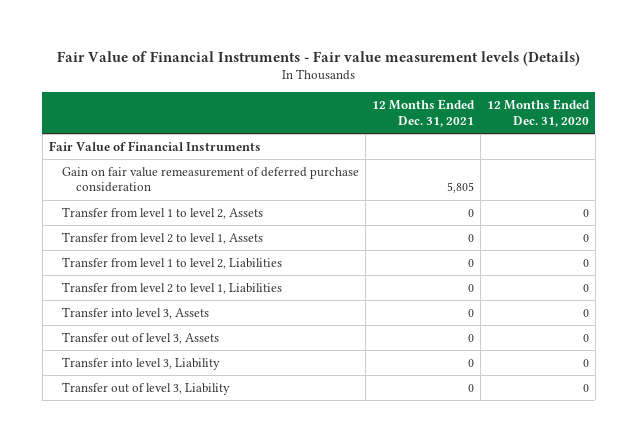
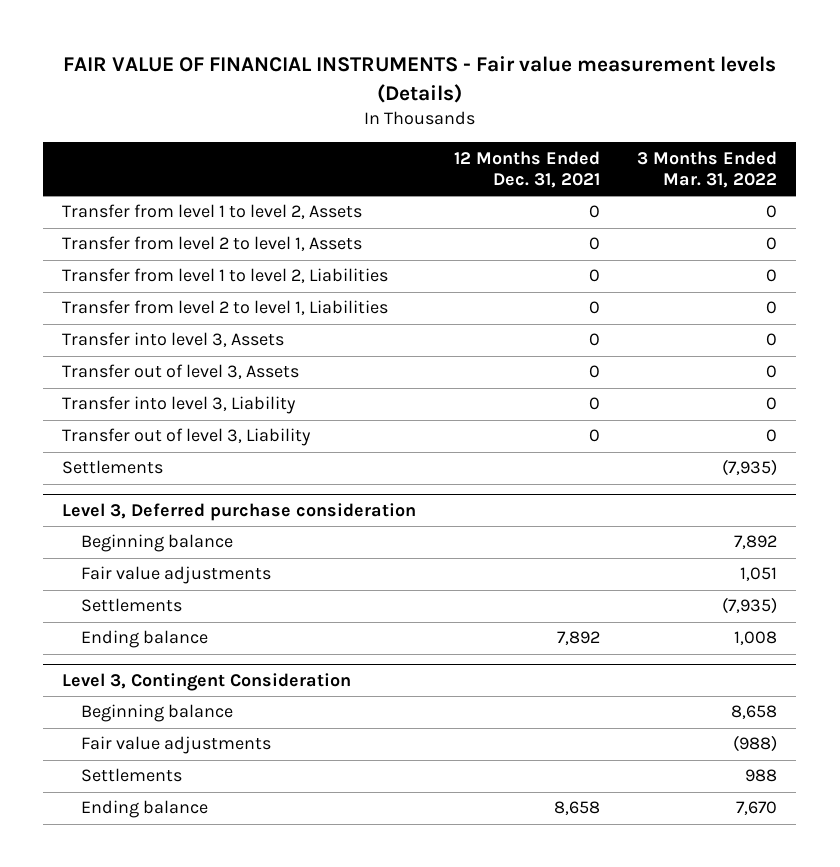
[56,51,580,67] Fair Value of Financial Instruments - Fair value measurement levels (Details) -> [62,56,776,103] FAIR VALUE OF FINANCIAL INSTRUMENTS - Fair value measurement levels (Details)
[486,99,590,127] 12 Months Ended Dec. 31, 2020 -> none
none -> [637,150,778,189] 3 Months Ended Mar. 31, 2022
[48,140,261,151] Fair Value of Financial Instruments -> none
[62,166,360,193] Gain on fair value remeasurement of deferred purchase consideration -> none
none -> [62,460,164,475] Settlements
none -> [62,503,417,522] Level 3, Deferred purchase consideration
none -> [80,534,233,553] Beginning balance
none -> [80,566,271,585] Fair value adjustments
none -> [80,598,182,613] Settlements
none -> [80,630,208,649] Ending balance
none -> [62,673,352,692] Level 3, Contingent Consideration
none -> [80,704,233,723] Beginning balance
none -> [80,736,271,755] Fair value adjustments
none -> [80,768,182,783] Settlements
none -> [80,800,208,819] Ending balance

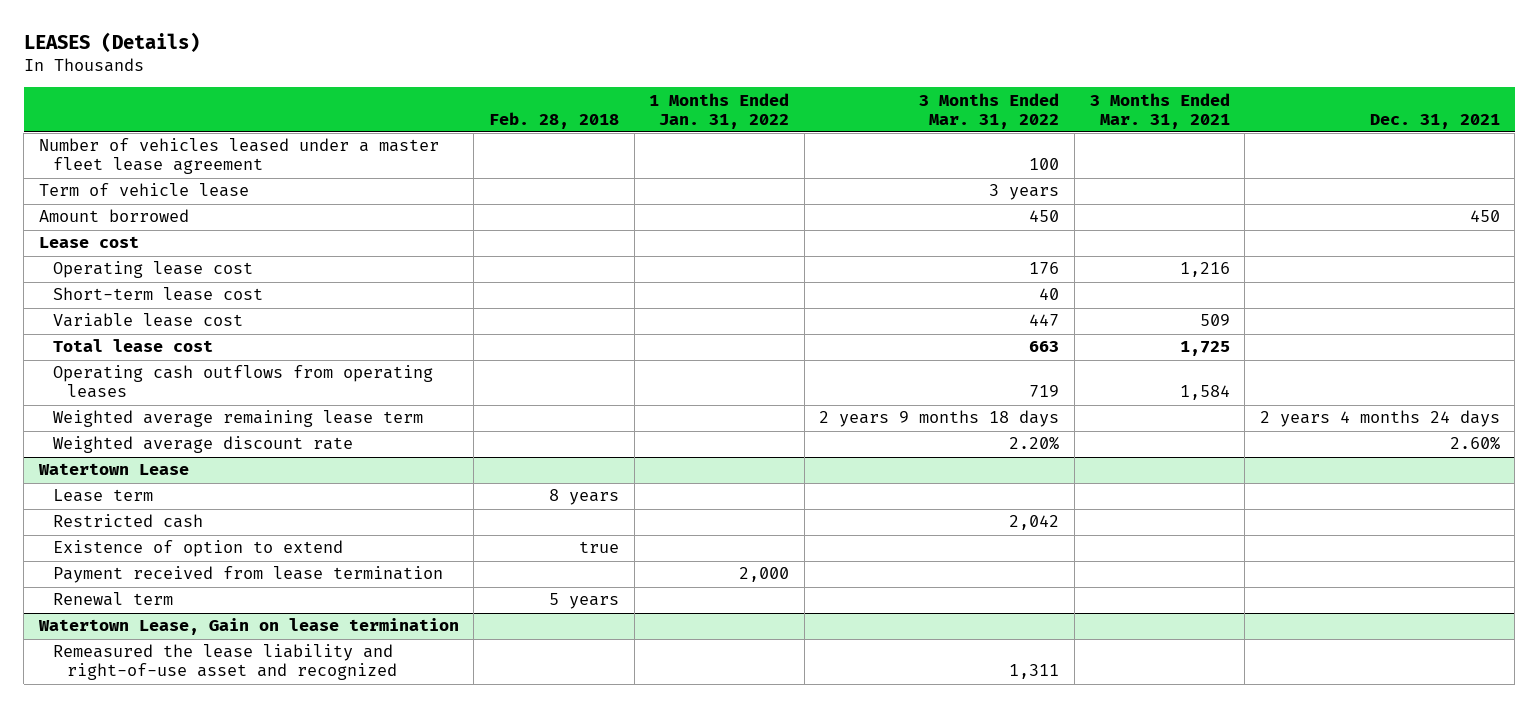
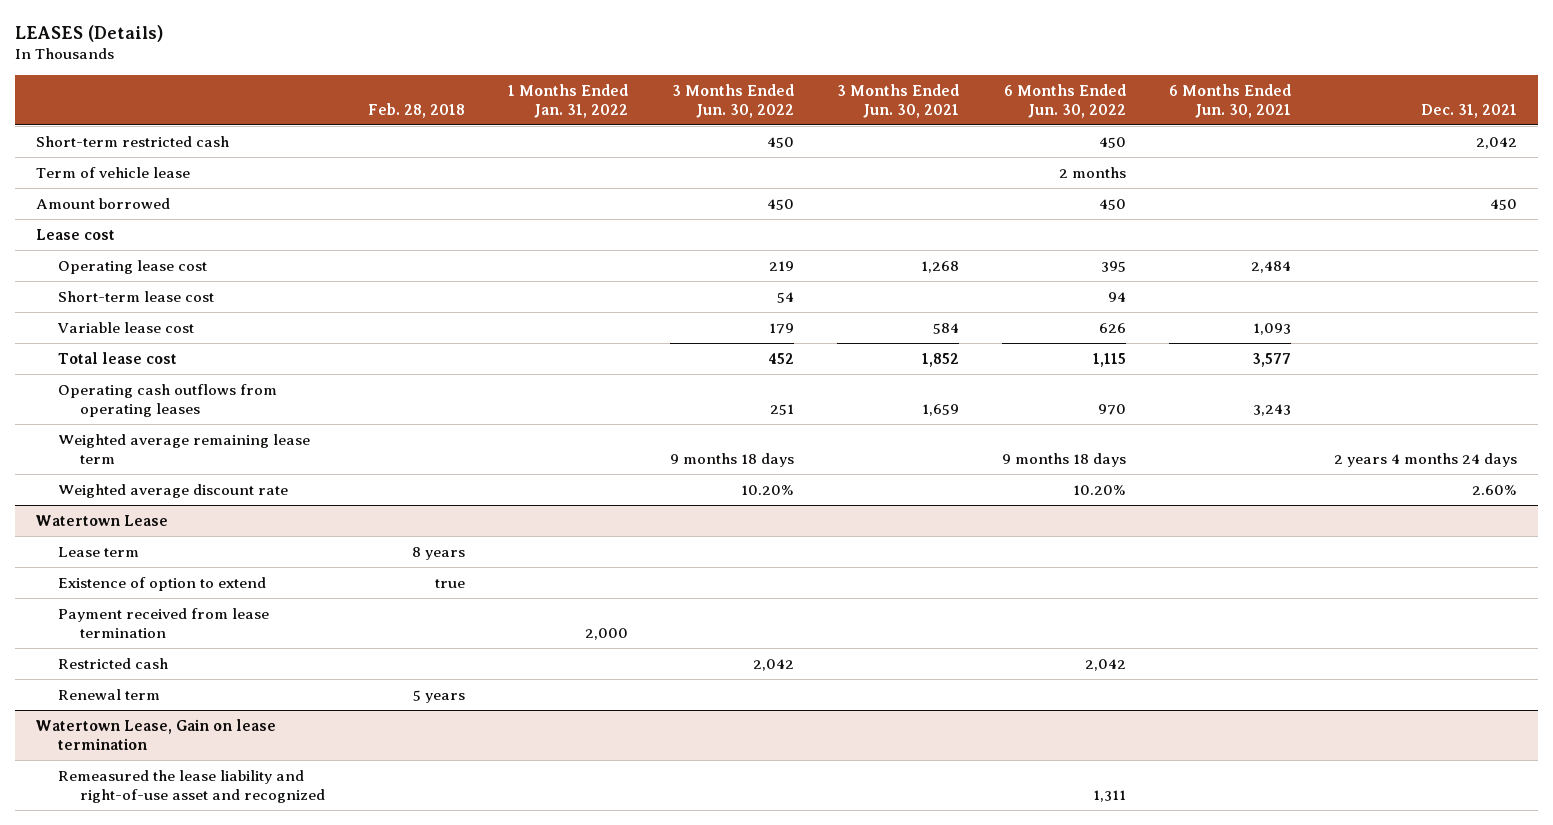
[919,92,1060,129] 3 Months Ended Mar. 31, 2022 -> none
[1089,92,1230,129] 3 Months Ended Mar. 31, 2021 -> none
none -> [672,83,795,118] 3 Months Ended Jun. 30, 2022
none -> [837,83,960,118] 3 Months Ended Jun. 30, 2021
none -> [1004,83,1127,118] 6 Months Ended Jun. 30, 2022
none -> [1168,83,1291,118] 6 Months Ended Jun. 30, 2021
[38,138,439,175] Number of vehicles leased under a master fleet lease agreement -> none
none -> [35,135,229,147] Short-term restricted cash
[53,514,204,529] Restricted cash -> [57,657,168,669] Restricted cash

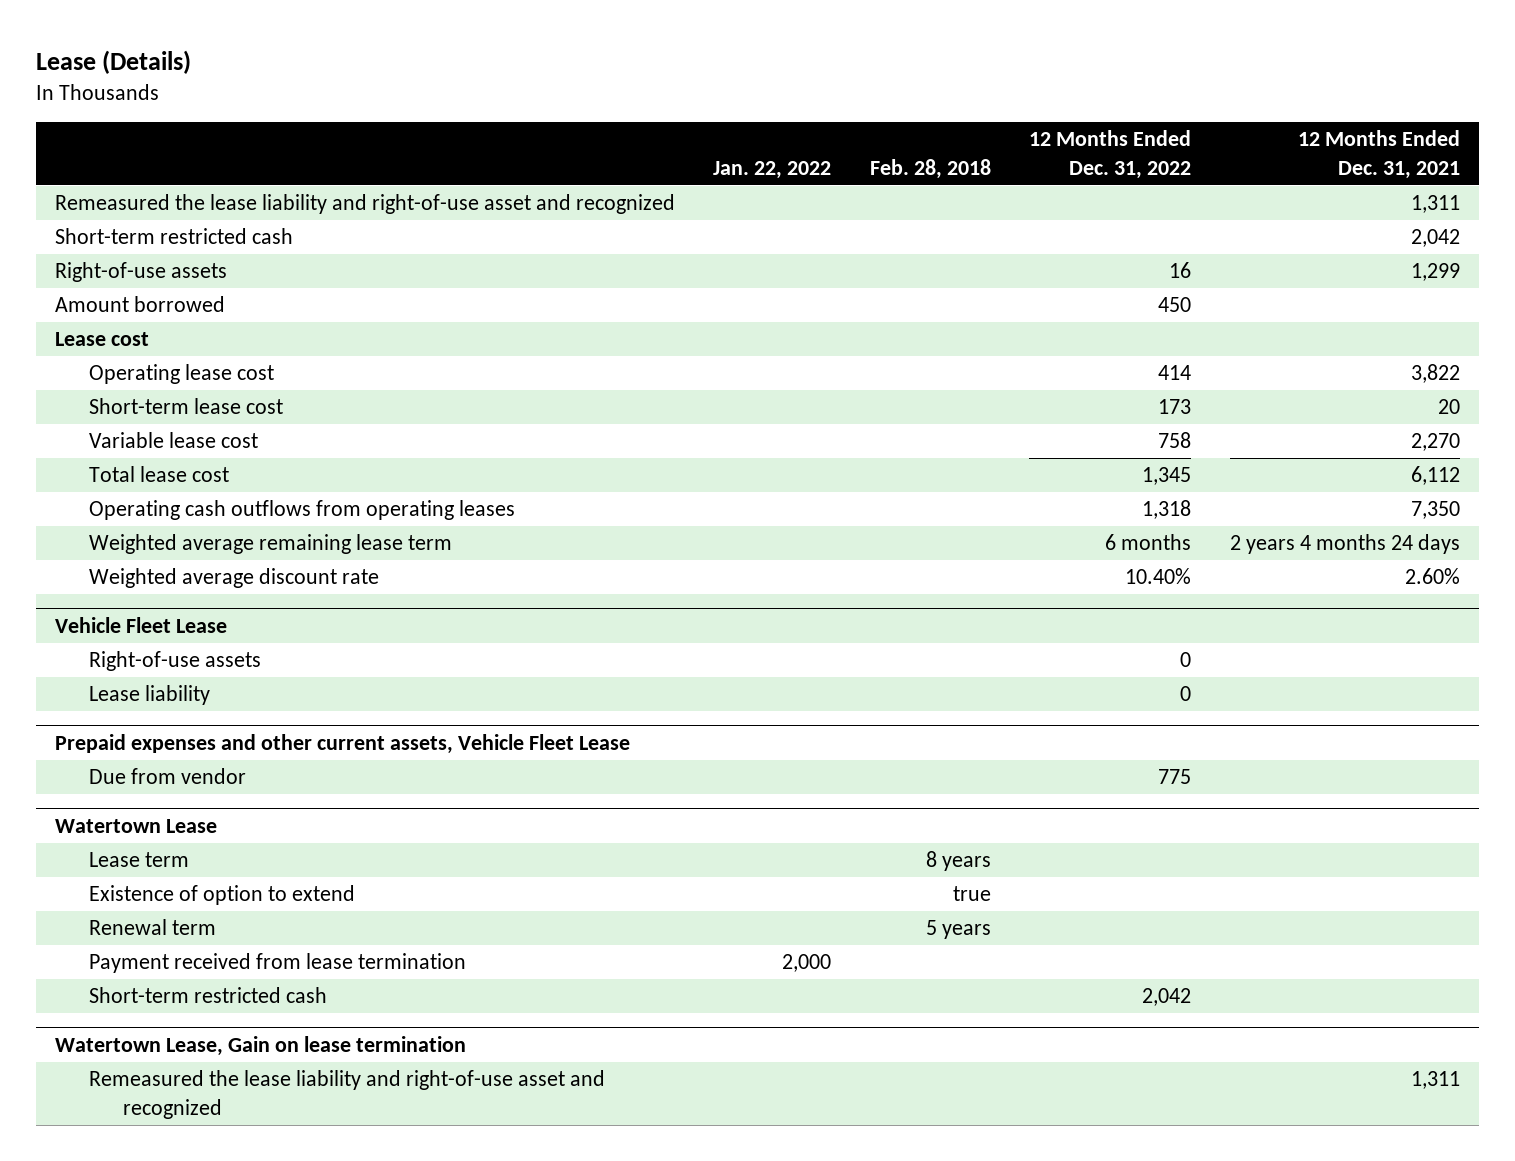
[14,24,163,42] LEASES (Details) -> [35,50,191,75] Lease (Details)
[507,83,628,118] 1 Months Ended Jan. 31, 2022 -> none
[672,83,795,118] 3 Months Ended Jun. 30, 2022 -> none
[837,83,960,118] 3 Months Ended Jun. 30, 2021 -> none
[1004,83,1127,118] 6 Months Ended Jun. 30, 2022 -> none
[1168,83,1291,118] 6 Months Ended Jun. 30, 2021 -> none
[1420,103,1517,118] Dec. 31, 2021 -> none
none -> [713,160,832,179] Jan. 22, 2022
none -> [1029,130,1192,179] 12 Months Ended Dec. 31, 2022
none -> [1297,130,1460,179] 12 Months Ended Dec. 31, 2021
none -> [54,194,675,215] Remeasured the lease liability and right-of-use asset and recognized
[35,166,190,178] Term of vehicle lease -> none
none -> [54,262,227,283] Right-of-use assets
none -> [54,616,227,633] Vehicle Fleet Lease
none -> [88,651,261,672] Right-of-use assets
none -> [88,685,210,706] Lease liability
none -> [54,733,630,754] Prepaid expenses and other current assets, Vehicle Fleet Lease
none -> [88,768,246,785] Due from vendor
[57,657,168,669] Restricted cash -> none
[57,607,269,638] Payment received from lease termination -> [88,953,466,974] Payment received from lease termination
none -> [88,987,327,1004] Short-term restricted cash

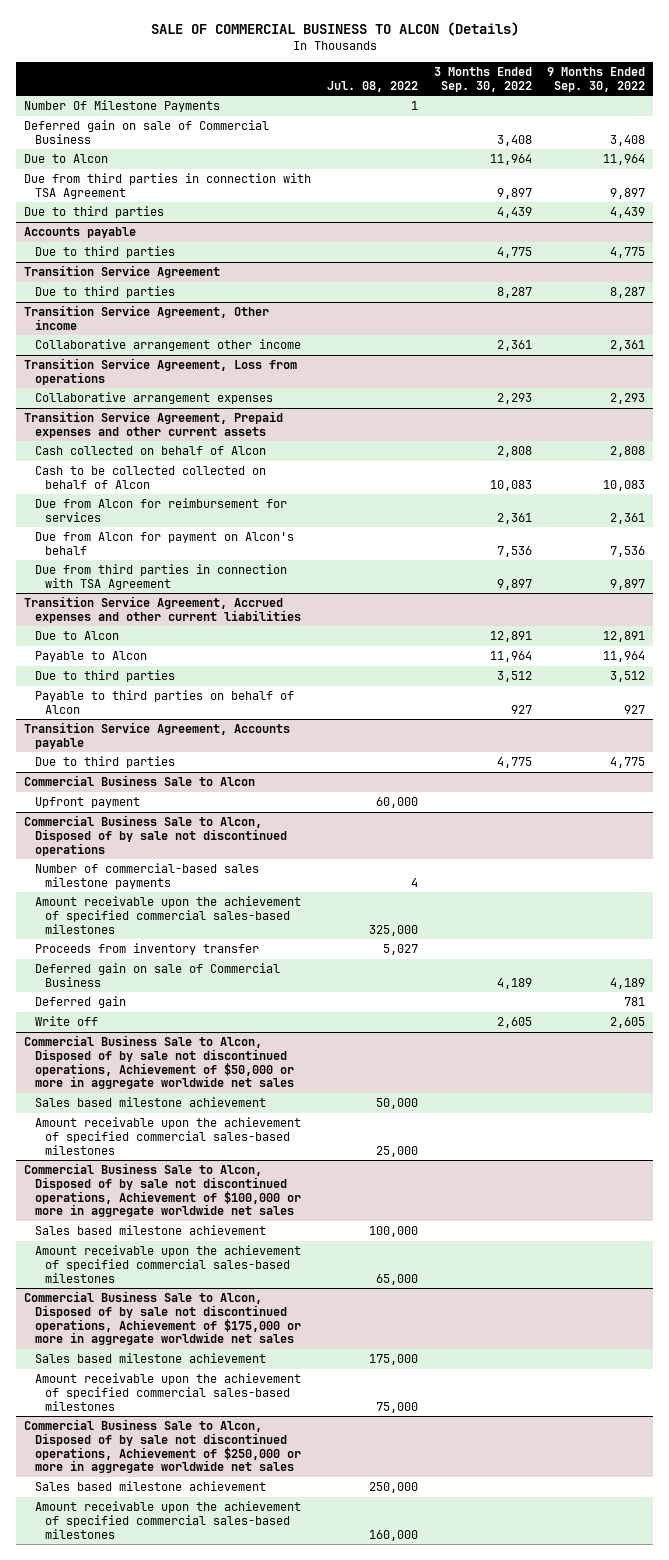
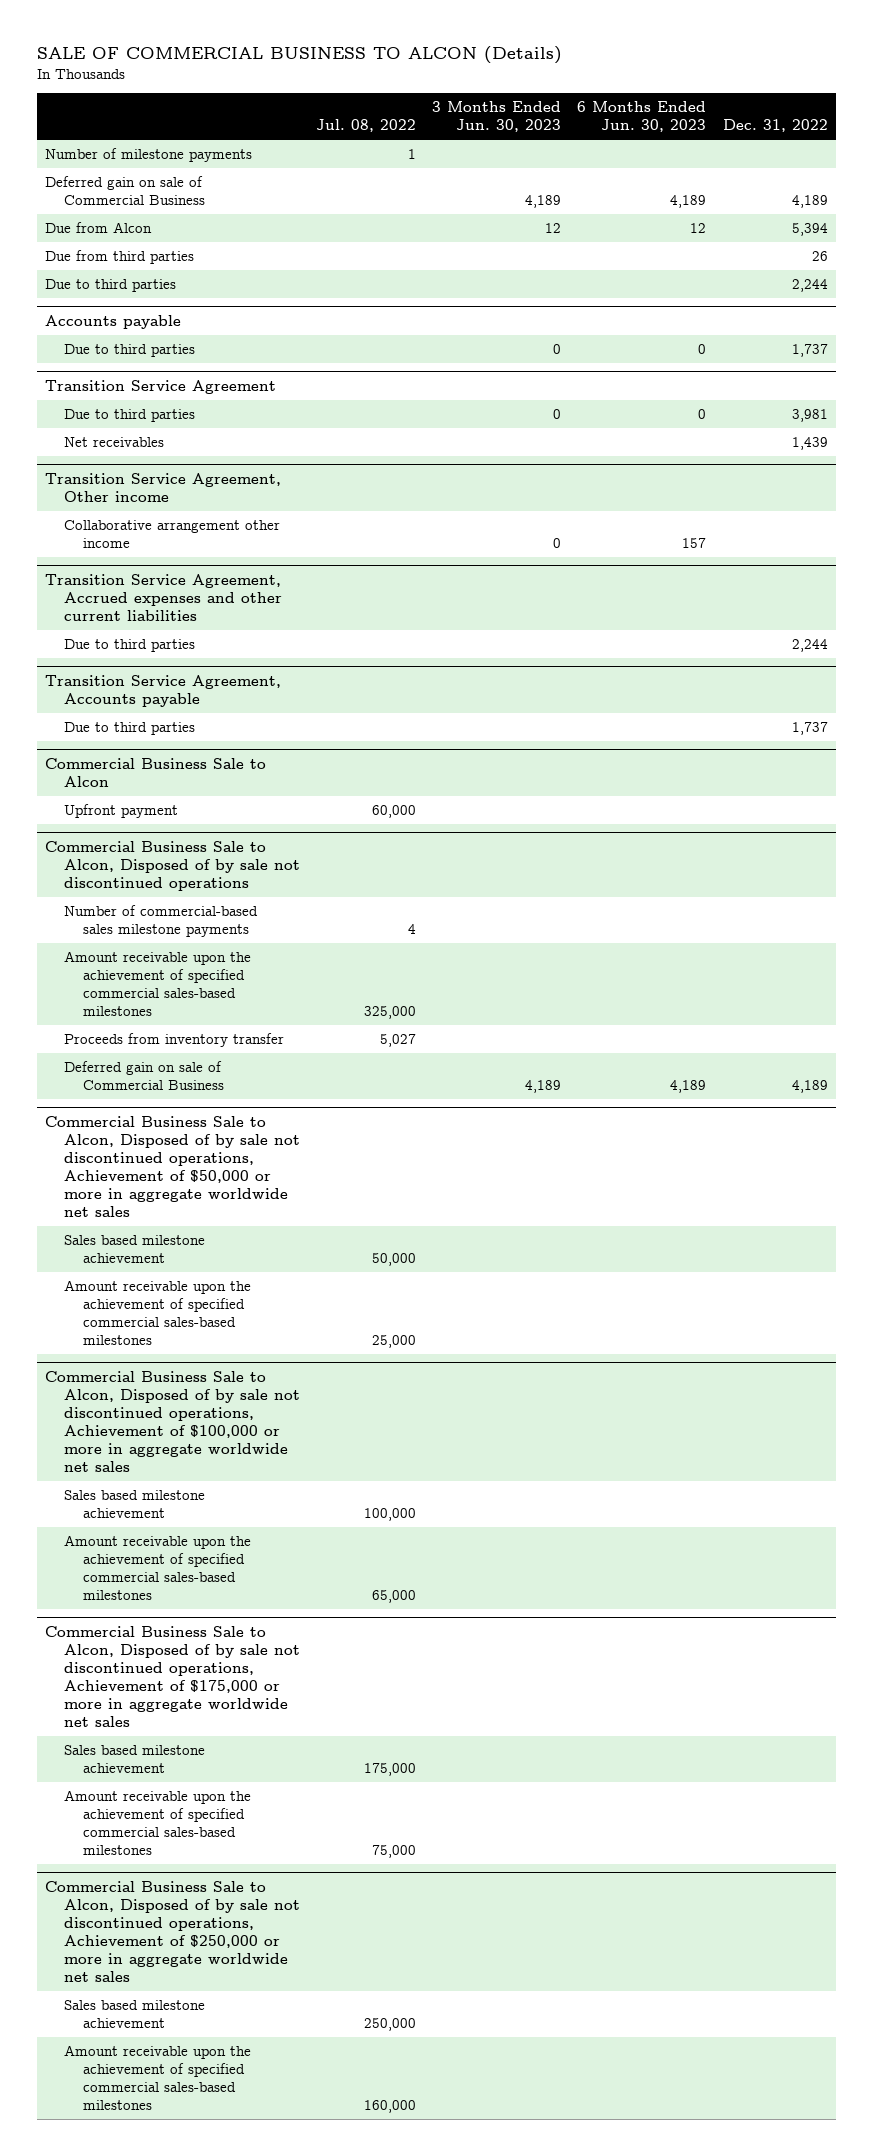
[433,66,532,92] 3 Months Ended Sep. 30, 2022 -> none
[547,66,646,92] 9 Months Ended Sep. 30, 2022 -> none
none -> [432,101,562,133] 3 Months Ended Jun. 30, 2023
none -> [577,101,707,133] 6 Months Ended Jun. 30, 2023
none -> [722,119,828,133] Dec. 31, 2022
[24,100,221,113] Number Of Milestone Payments -> [45,148,253,163] Number of milestone payments
[24,154,109,164] Due to Alcon -> none
[24,173,312,199] Due from third parties in connection with TSA Agreement -> [45,222,153,234] Due from Alcon
none -> [45,250,195,265] Due from third parties
none -> [64,437,165,448] Net receivables
[24,358,298,385] Transition Service Agreement, Loss from operations -> none
[34,392,273,405] Collaborative arrangement expenses -> none
[24,411,284,438] Transition Service Agreement, Prepaid expenses and other current assets -> none
[34,446,266,456] Cash collected on behalf of Alcon -> none
[34,466,266,489] Cash to be collected collected on behalf of Alcon -> none
[34,498,287,522] Due from Alcon for reimbursement for services -> none
[34,532,294,555] Due from Alcon for payment on Alcon's behalf -> none
[34,564,287,590] Due from third parties in connection with TSA Agreement -> none
[34,631,119,641] Due to Alcon -> none
[34,651,147,663] Payable to Alcon -> none
[34,690,294,714] Payable to third parties on behalf of Alcon -> none
[34,996,126,1009] Deferred gain -> none
[34,1016,98,1027] Write off -> none

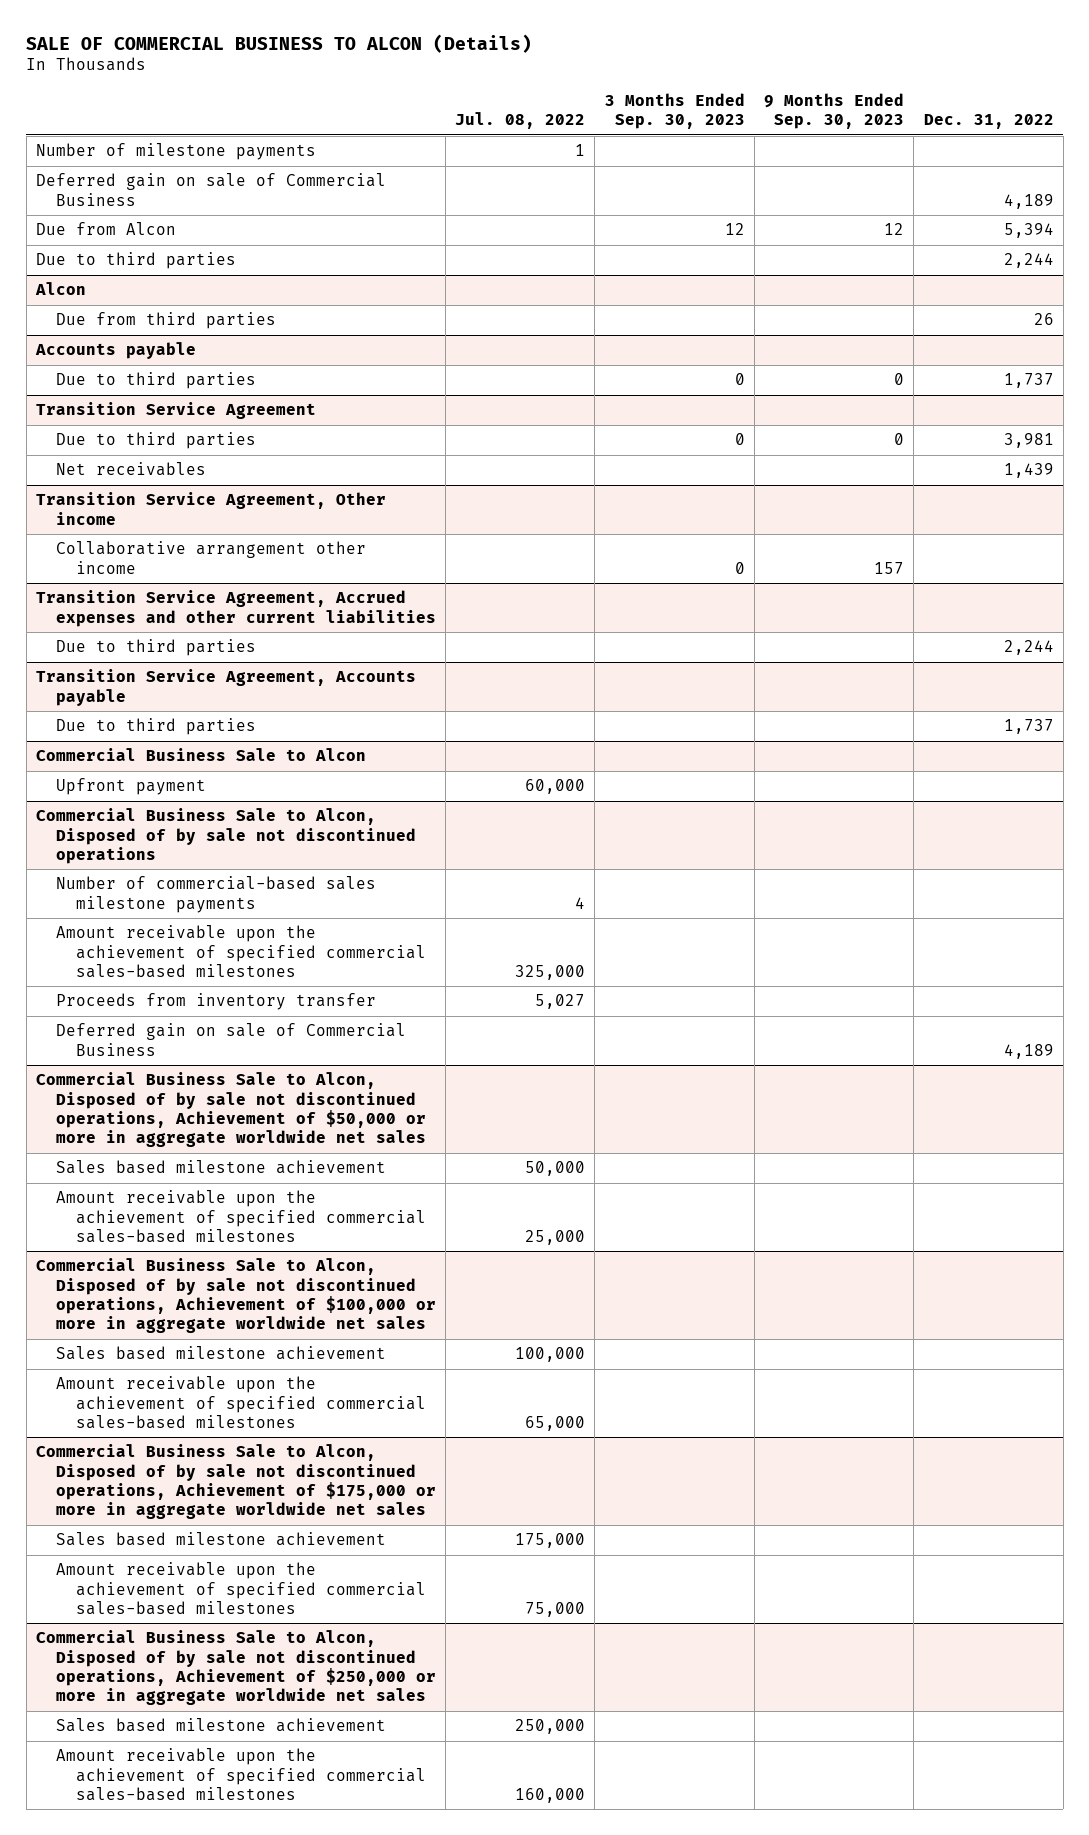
[432,101,562,133] 3 Months Ended Jun. 30, 2023 -> none
[577,101,707,133] 6 Months Ended Jun. 30, 2023 -> none
none -> [604,92,745,130] 3 Months Ended Sep. 30, 2023
none -> [764,92,905,130] 9 Months Ended Sep. 30, 2023
[45,250,195,265] Due from third parties -> none
none -> [34,282,86,296] Alcon
none -> [55,312,276,330] Due from third parties

